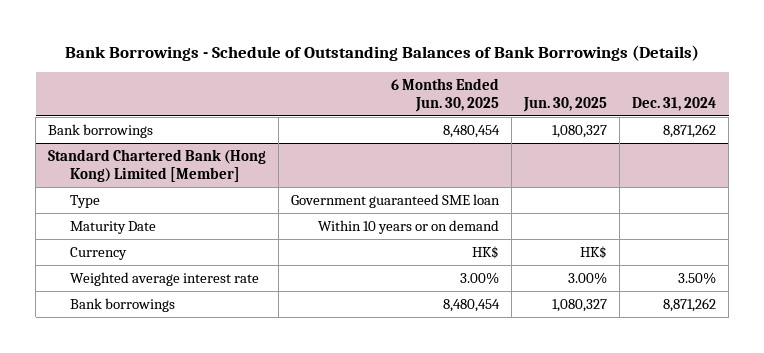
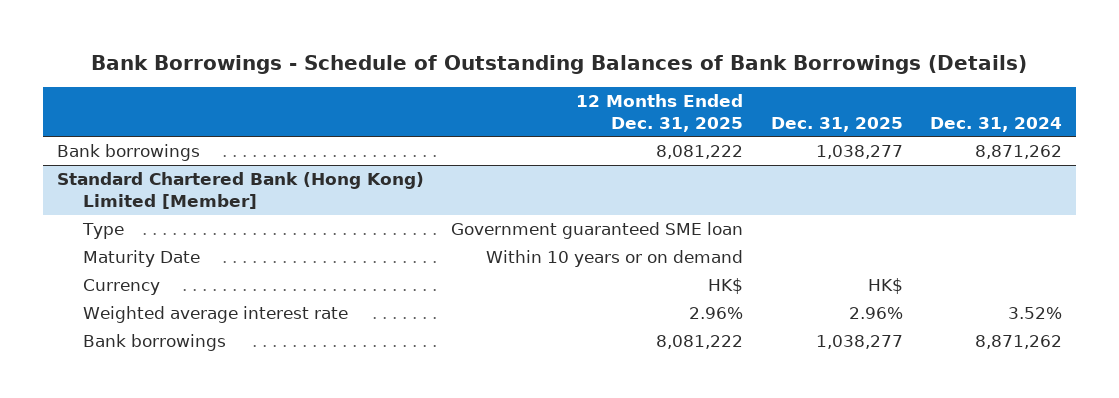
[391,77,500,112] 6 Months Ended Jun. 30, 2025 -> none
[523,96,608,112] Jun. 30, 2025 -> none
none -> [576,93,744,132] 12 Months Ended Dec. 31, 2025
none -> [770,116,903,132] Dec. 31, 2025
[678,271,717,284] 3.50% -> [1007,307,1062,320] 3.52%

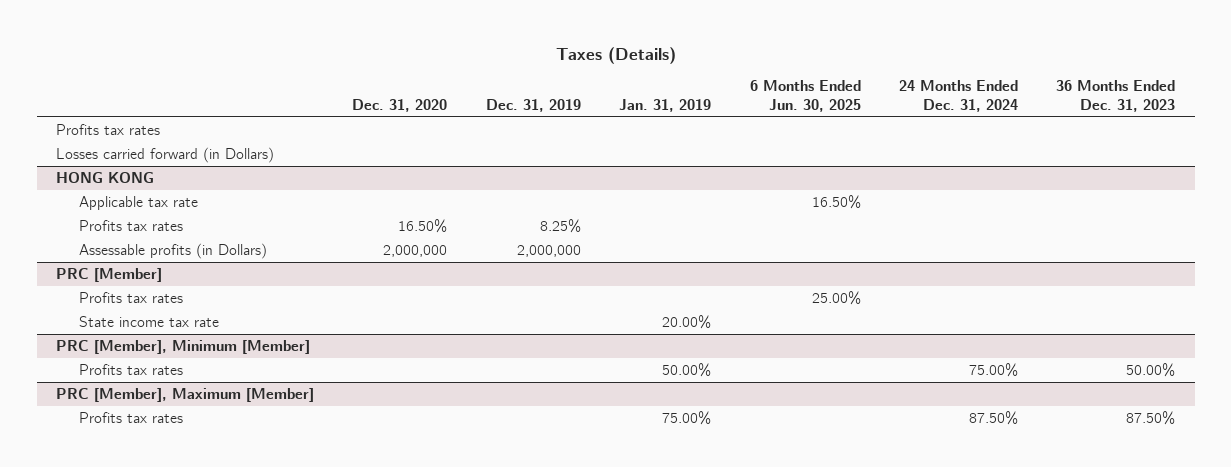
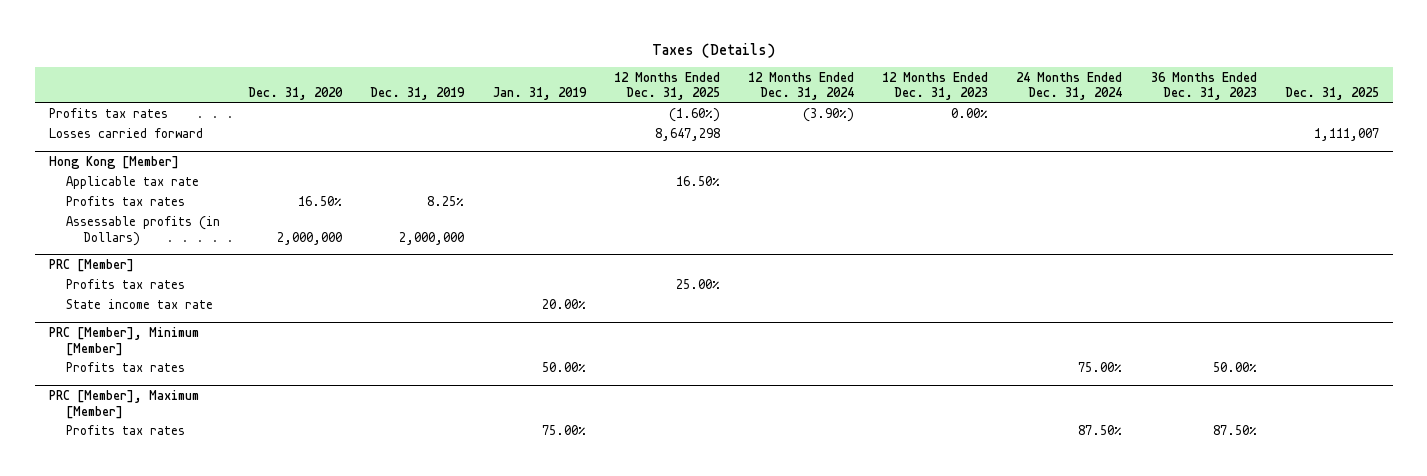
[749,80,861,112] 6 Months Ended Jun. 30, 2025 -> none
none -> [613,71,720,101] 12 Months Ended Dec. 31, 2025
none -> [747,71,854,101] 12 Months Ended Dec. 31, 2024
none -> [882,71,989,101] 12 Months Ended Dec. 31, 2023
none -> [1284,87,1379,101] Dec. 31, 2025
[55,147,274,164] Losses carried forward (in Dollars) -> [48,128,203,139] Losses carried forward
[55,172,154,184] HONG KONG -> [48,156,179,170] Hong Kong [Member]

